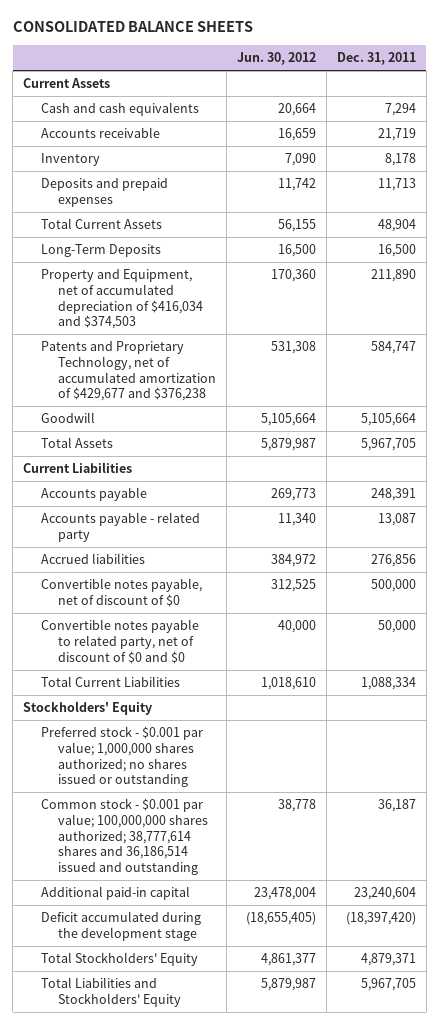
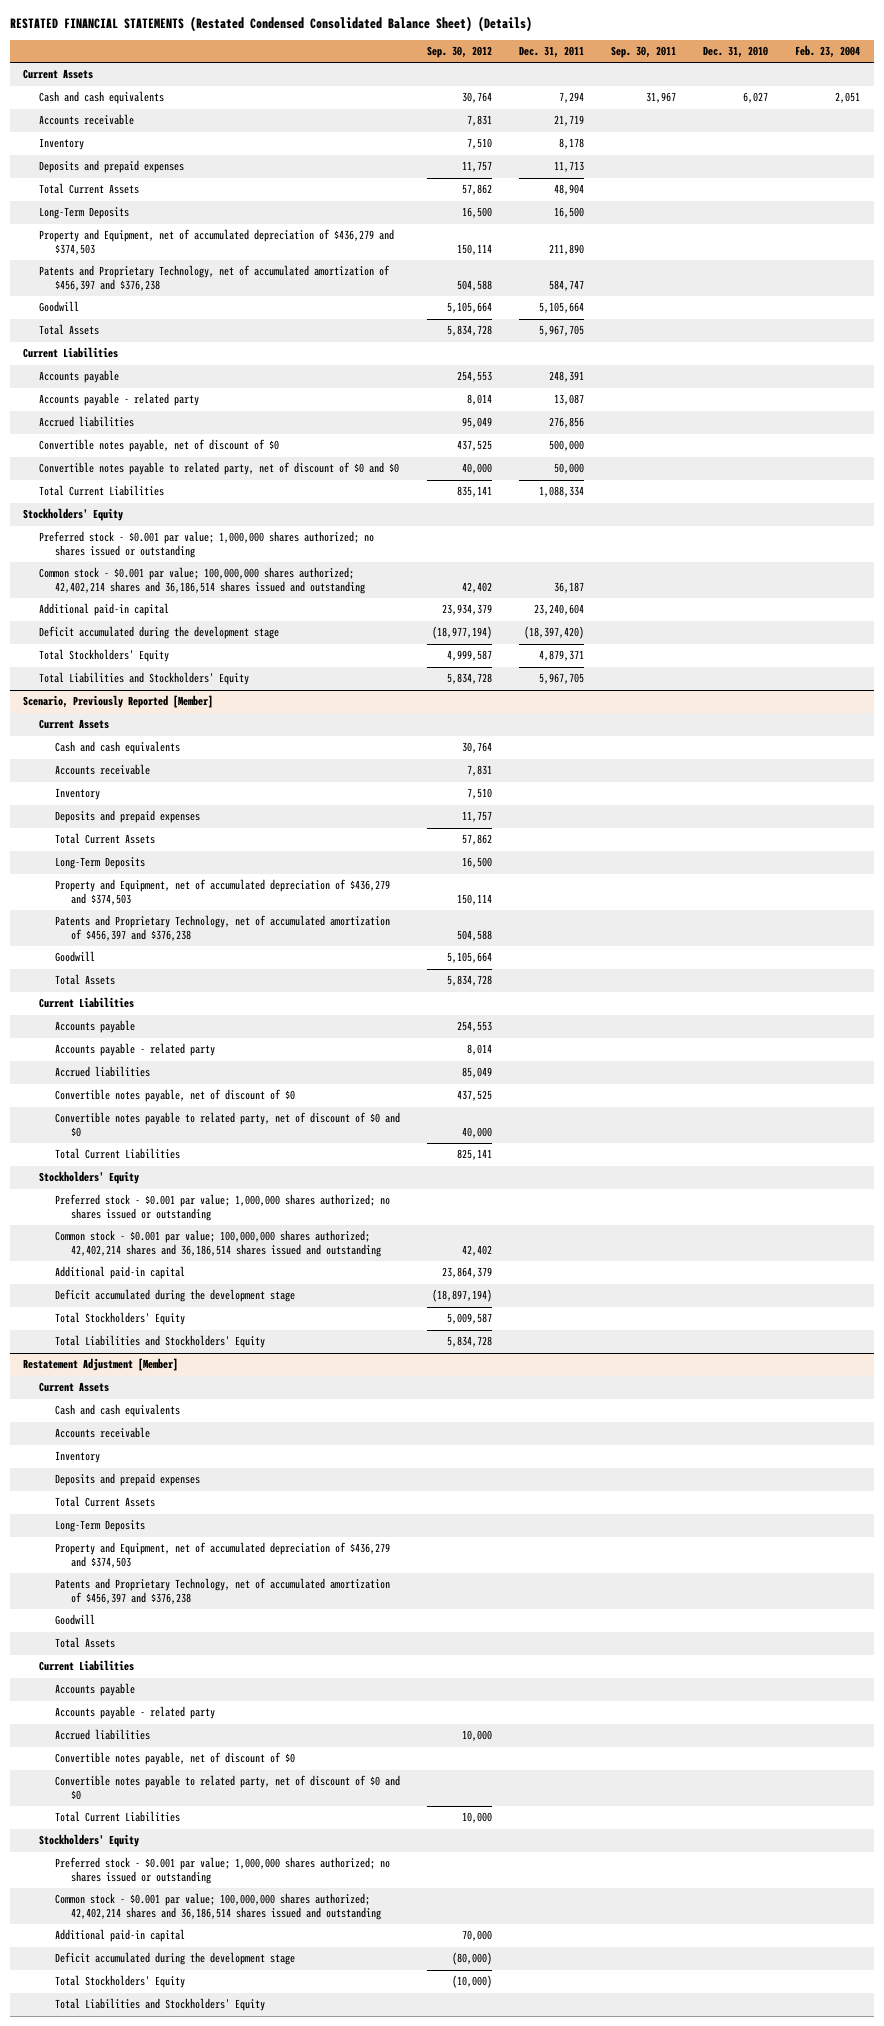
[12,21,253,33] CONSOLIDATED BALANCE SHEETS -> [9,16,532,33] RESTATED FINANCIAL STATEMENTS (Restated Condensed Consolidated Balance Sheet) (Details)
[236,51,316,65] Jun. 30, 2012 -> none
none -> [427,46,493,59] Sep. 30, 2012
none -> [611,46,677,59] Sep. 30, 2011
none -> [703,46,769,59] Dec. 31, 2010
none -> [795,45,861,59] Feb. 23, 2004
[40,269,203,330] Property and Equipment, net of accumulated depreciation of $416,034 and $374,503 -> [39,229,395,256] Property and Equipment, net of accumulated depreciation of $436,279 and $374,503
[40,341,216,402] Patents and Proprietary Technology, net of accumulated amortization of $429,677 and $376,238 -> [39,265,391,292] Patents and Proprietary Technology, net of accumulated amortization of $456,397 and $376,238
[40,798,208,875] Common stock - $0.001 par value; 100,000,000 shares authorized; 38,777,614 shares and 36,186,514 issued and outstanding -> [39,567,366,595] Common stock - $0.001 par value; 100,000,000 shares authorized; 42,402,214 shares and 36,186,514 shares issued and outstanding
none -> [23,695,214,709] Scenario, Previously Reported [Member]
none -> [39,719,110,730] Current Assets
none -> [55,741,181,755] Cash and cash equivalents
none -> [55,764,151,776] Accounts receivable
none -> [55,788,101,801] Inventory
none -> [55,810,201,824] Deposits and prepaid expenses
none -> [55,833,156,845] Total Current Assets
none -> [55,857,146,870] Long-Term Deposits
none -> [55,879,391,906] Property and Equipment, net of accumulated depreciation of $436,279 and $374,503
none -> [55,915,391,942] Patents and Proprietary Technology, net of accumulated amortization of $456,397 and $376,238
none -> [55,951,96,963] Goodwill
none -> [55,974,116,986] Total Assets
none -> [39,997,135,1009] Current Liabilities
none -> [55,1020,136,1034] Accounts payable
none -> [55,1043,216,1057] Accounts payable - related party
none -> [55,1066,151,1078] Accrued liabilities
none -> [55,1089,296,1103] Convertible notes payable, net of discount of $0
none -> [55,1112,401,1138] Convertible notes payable to related party, net of discount of $0 and $0
none -> [55,1148,181,1160] Total Current Liabilities
none -> [39,1171,140,1185] Stockholders' Equity
none -> [55,1194,391,1222] Preferred stock - $0.001 par value; 1,000,000 shares authorized; no shares issued or outstanding
none -> [55,1230,382,1258] Common stock - $0.001 par value; 100,000,000 shares authorized; 42,402,214 shares and 36,186,514 shares issued and outstanding
none -> [55,1266,186,1280] Additional paid-in capital
none -> [55,1289,296,1303] Deficit accumulated during the development stage
none -> [55,1312,186,1326] Total Stockholders' Equity
none -> [55,1335,266,1349] Total Liabilities and Stockholders' Equity
none -> [23,1358,179,1372] Restatement Adjustment [Member]
none -> [39,1382,110,1393] Current Assets
none -> [55,1404,181,1418] Cash and cash equivalents
none -> [55,1427,151,1439] Accounts receivable
none -> [55,1451,101,1464] Inventory
none -> [55,1473,201,1487] Deposits and prepaid expenses
none -> [55,1496,156,1508] Total Current Assets
none -> [55,1520,146,1533] Long-Term Deposits
none -> [55,1542,391,1569] Property and Equipment, net of accumulated depreciation of $436,279 and $374,503
none -> [55,1578,391,1605] Patents and Proprietary Technology, net of accumulated amortization of $456,397 and $376,238
none -> [55,1614,96,1626] Goodwill
none -> [55,1637,116,1649] Total Assets
none -> [39,1660,135,1672] Current Liabilities
none -> [55,1683,136,1697] Accounts payable
none -> [55,1706,216,1720] Accounts payable - related party
none -> [55,1729,151,1741] Accrued liabilities
none -> [55,1752,296,1766] Convertible notes payable, net of discount of $0
none -> [55,1775,401,1801] Convertible notes payable to related party, net of discount of $0 and $0
none -> [55,1811,181,1823] Total Current Liabilities
none -> [39,1834,140,1848] Stockholders' Equity
none -> [55,1857,391,1885] Preferred stock - $0.001 par value; 1,000,000 shares authorized; no shares issued or outstanding
none -> [55,1893,382,1921] Common stock - $0.001 par value; 100,000,000 shares authorized; 42,402,214 shares and 36,186,514 shares issued and outstanding
none -> [55,1929,186,1943] Additional paid-in capital
none -> [55,1952,296,1966] Deficit accumulated during the development stage
none -> [55,1975,186,1989] Total Stockholders' Equity
none -> [55,1998,266,2012] Total Liabilities and Stockholders' Equity

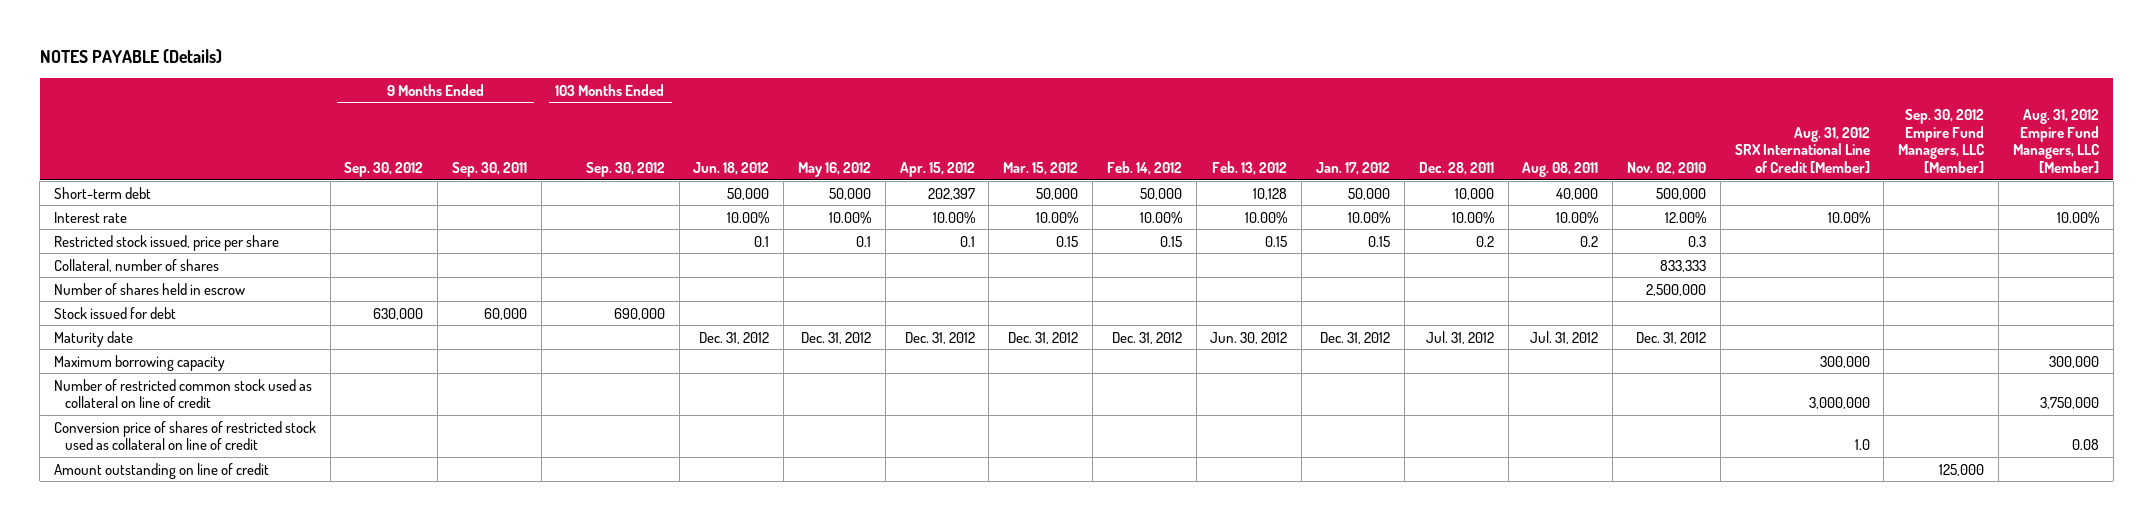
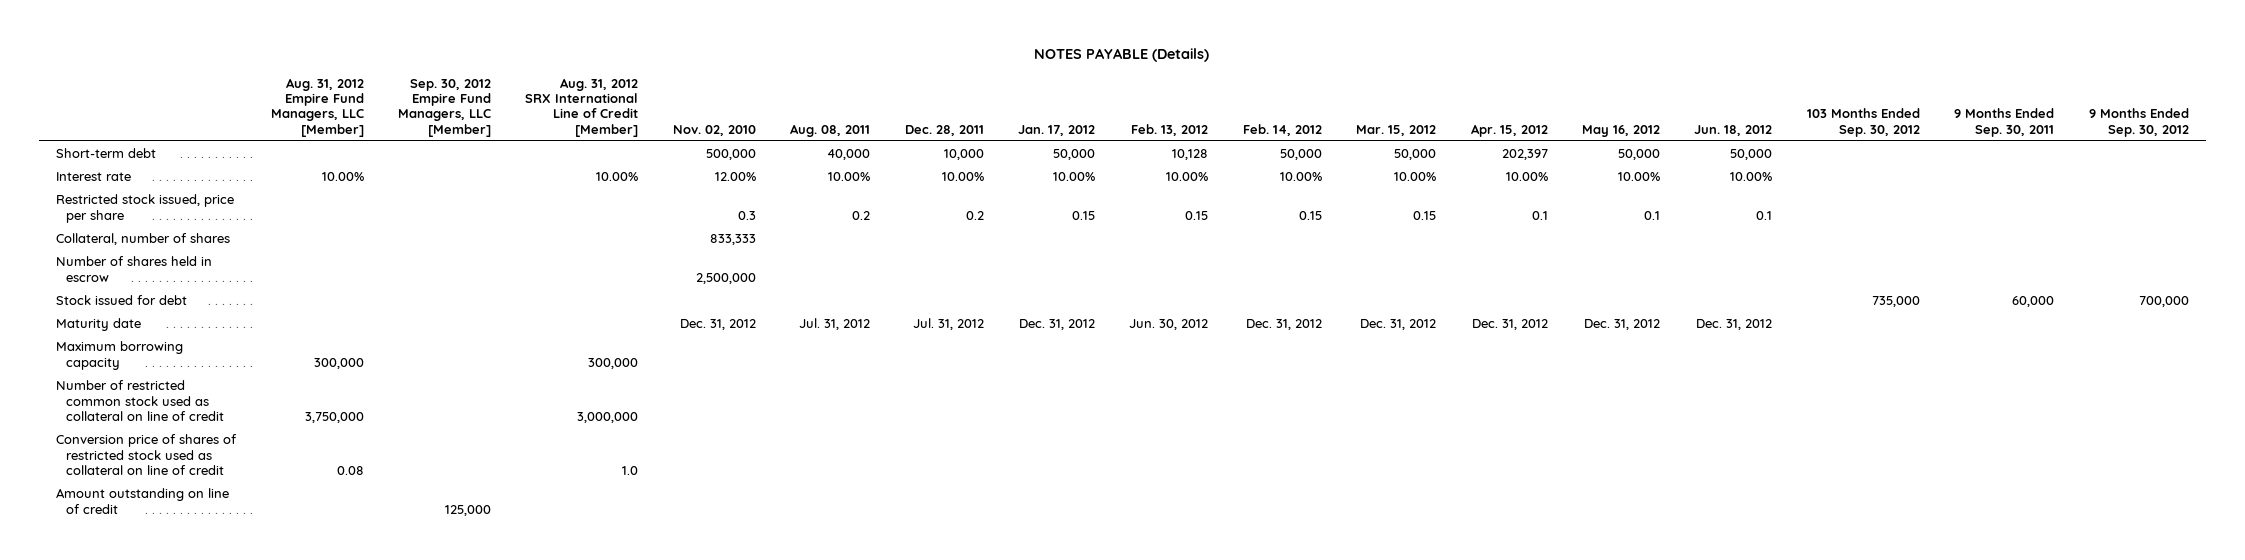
[373,307,424,320] 630,000 -> [2138,296,2189,308] 700,000
[613,307,665,320] 690,000 -> [1871,296,1920,308] 735,000

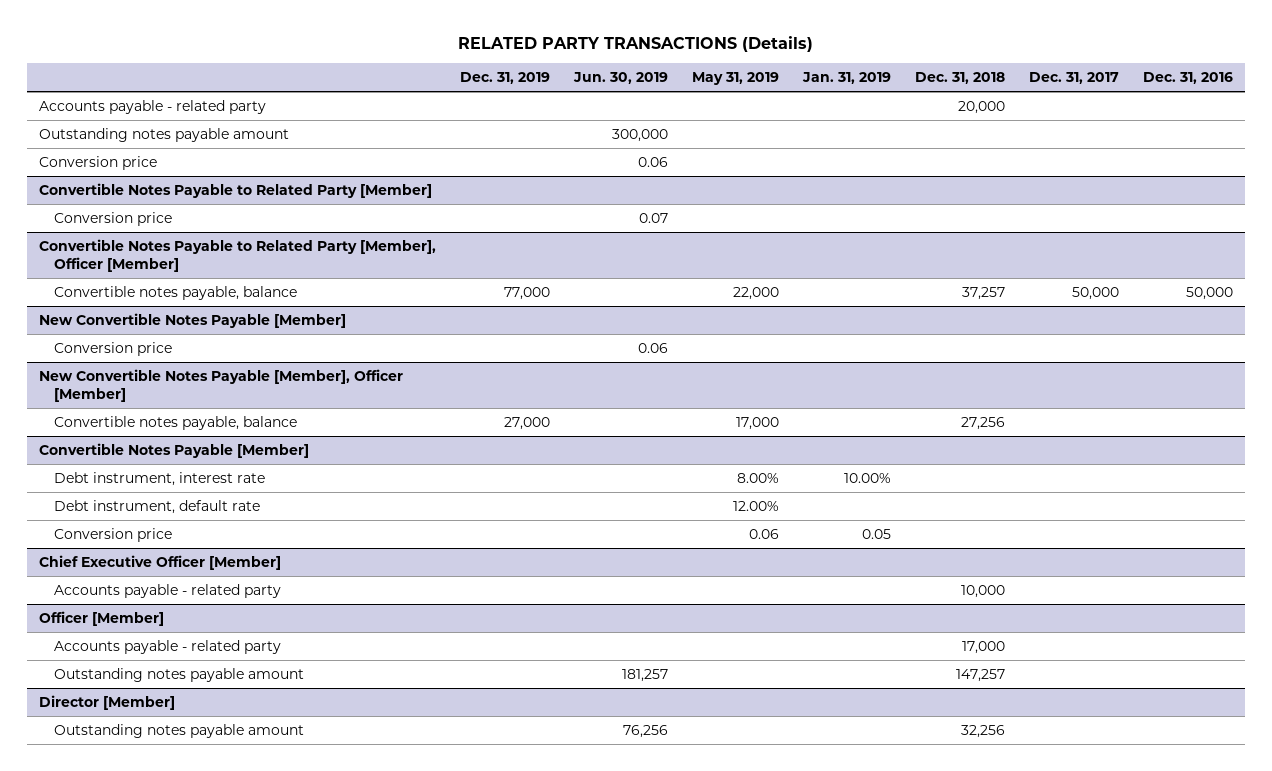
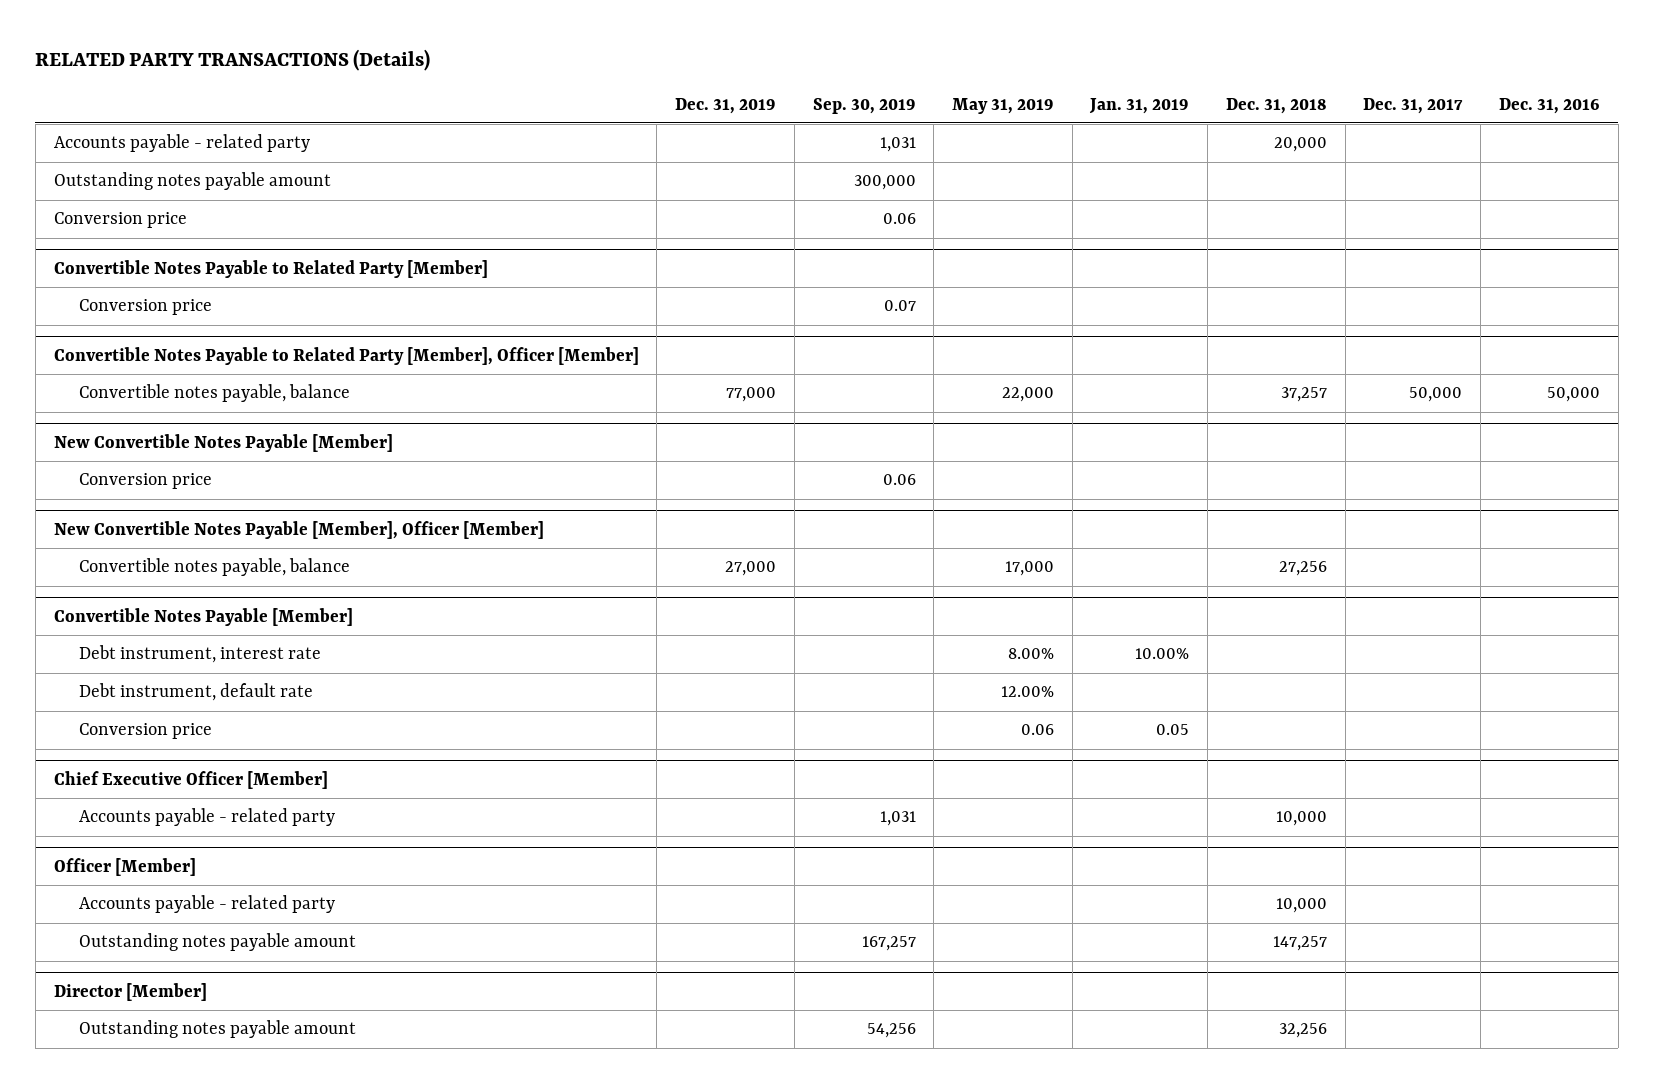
[573,72,669,85] Jun. 30, 2019 -> none
none -> [812,97,916,114] Sep. 30, 2019
[961,640,1005,654] 17,000 -> [1275,898,1327,914] 10,000

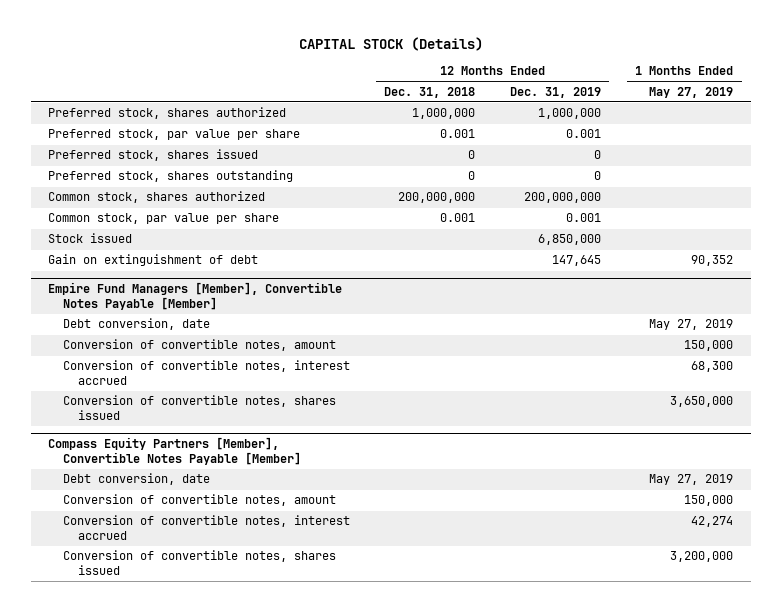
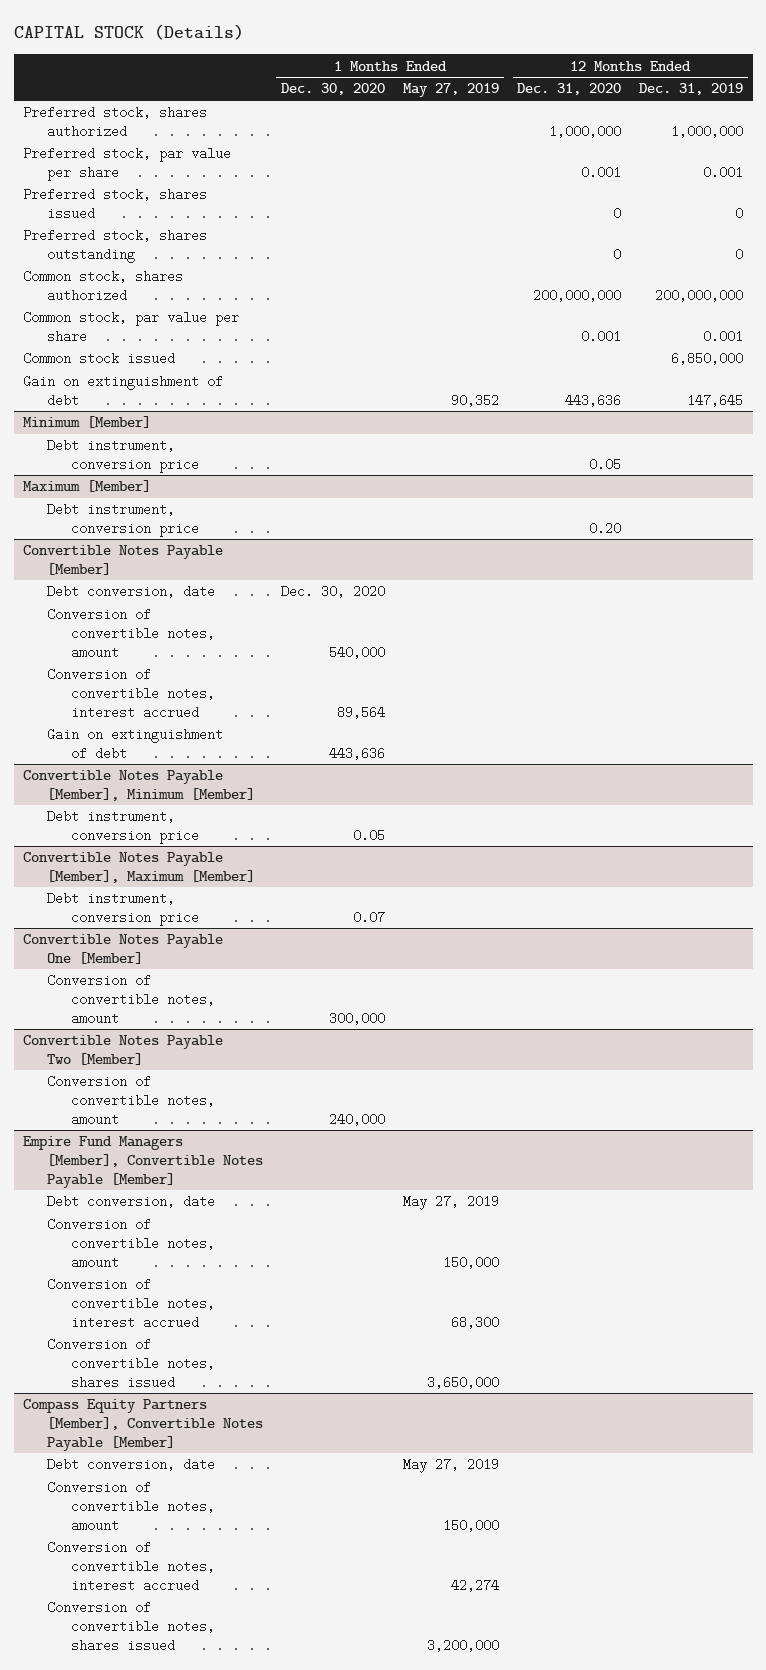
[384,86,476,98] Dec. 31, 2018 -> none
none -> [280,83,385,96] Dec. 30, 2020
none -> [517,83,622,96] Dec. 31, 2020
[48,233,133,244] Stock issued -> [22,352,175,366] Common stock issued
none -> [22,416,151,429] Minimum [Member]
none -> [46,439,199,473] Debt instrument, conversion price
none -> [22,480,151,493] Maximum [Member]
none -> [46,503,199,537] Debt instrument, conversion price
none -> [22,545,223,575] Convertible Notes Payable [Member]
none -> [46,585,215,599] Debt conversion, date
none -> [46,608,215,659] Conversion of convertible notes, amount
none -> [46,668,215,719] Conversion of convertible notes, interest accrued
none -> [46,728,223,760] Gain on extinguishment of debt
none -> [22,770,255,801] Convertible Notes Payable [Member], Minimum [Member]
none -> [46,810,199,844] Debt instrument, conversion price
none -> [22,852,255,883] Convertible Notes Payable [Member], Maximum [Member]
none -> [46,892,199,926] Debt instrument, conversion price
none -> [22,934,223,964] Convertible Notes Payable One [Member]
none -> [46,974,215,1025] Conversion of convertible notes, amount
none -> [22,1035,223,1065] Convertible Notes Payable Two [Member]
none -> [46,1075,215,1126] Conversion of convertible notes, amount

